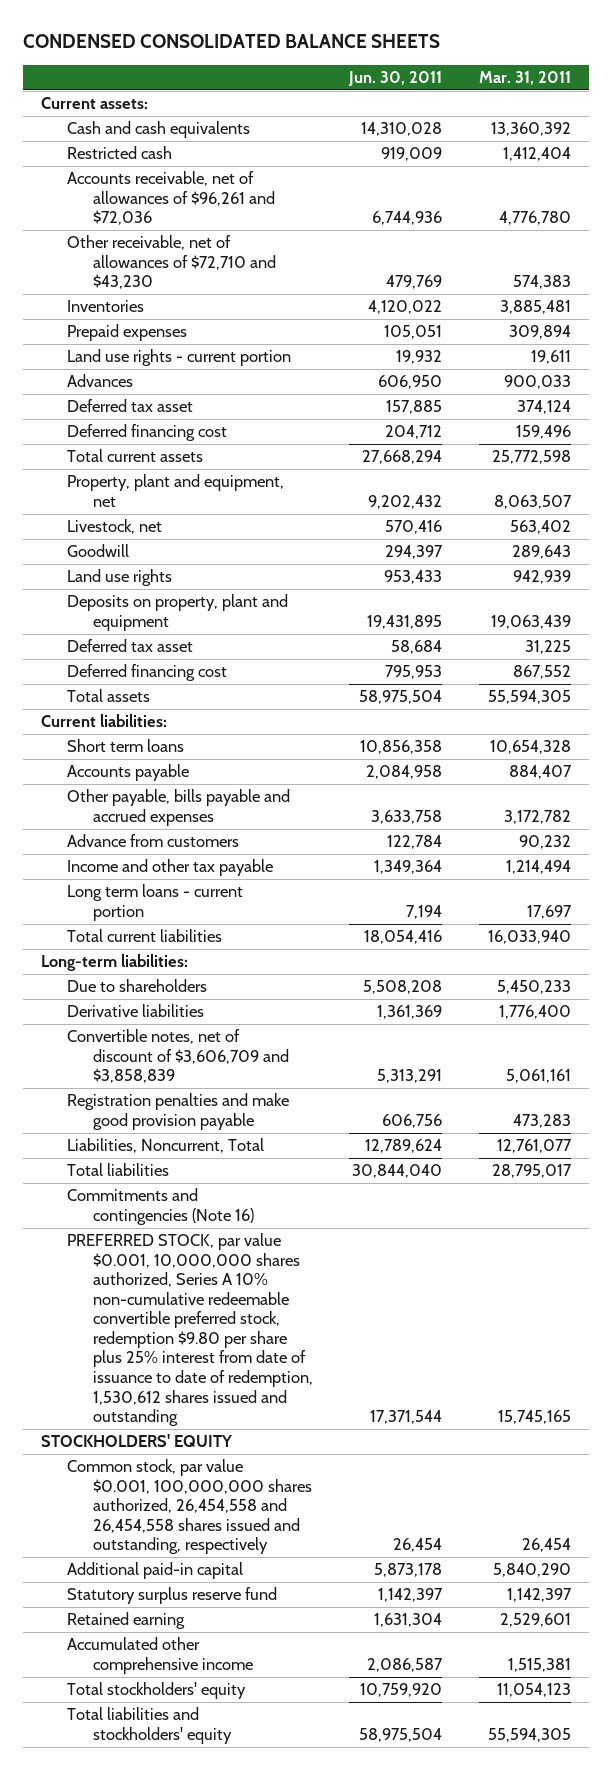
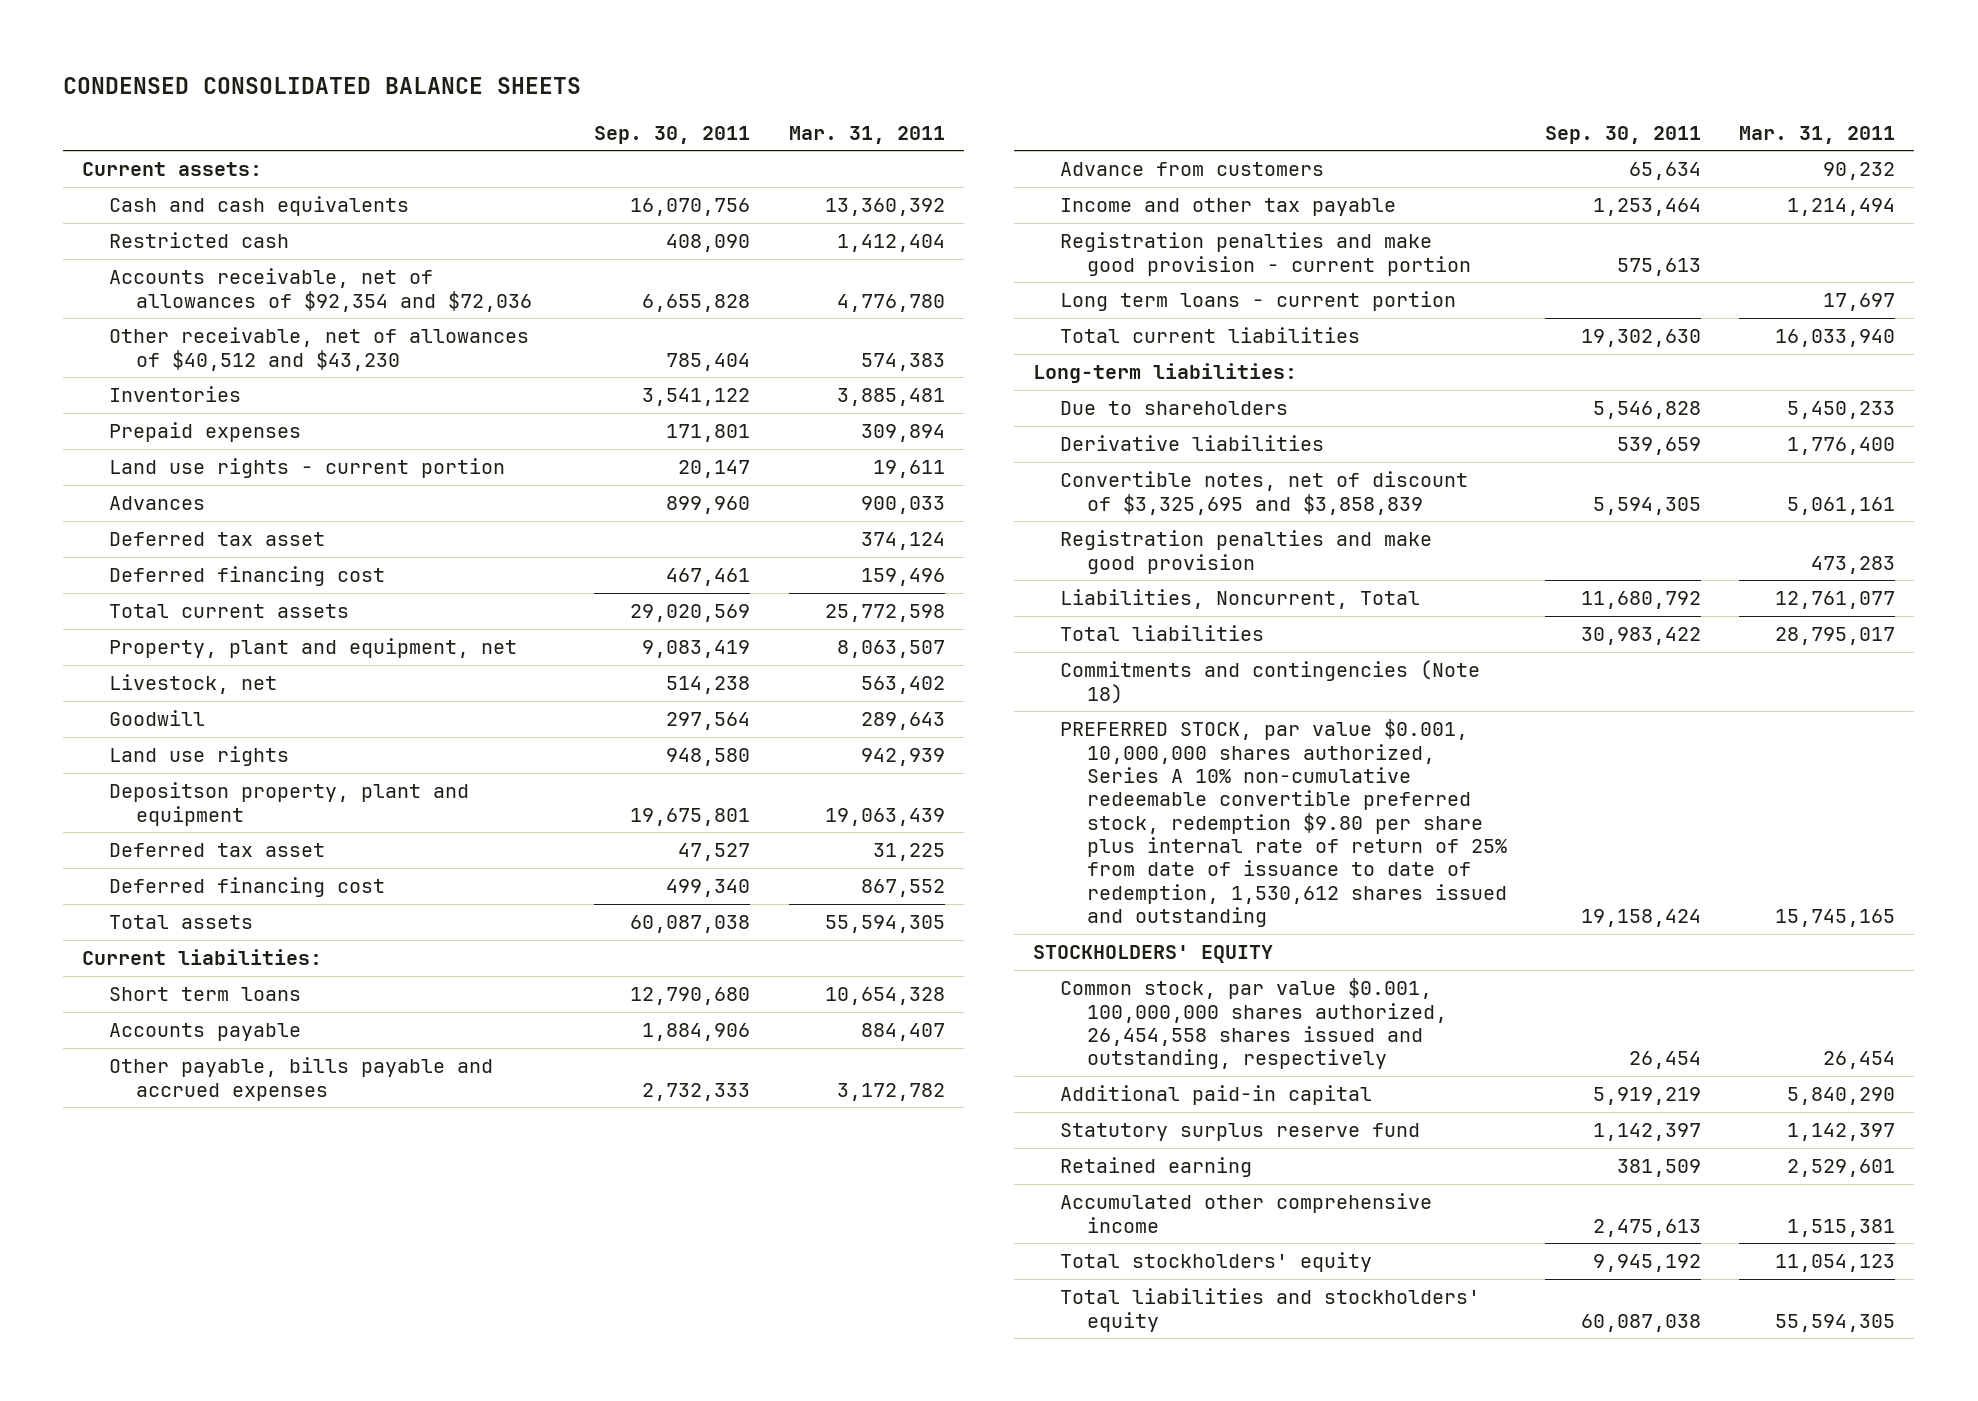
[348,71,443,87] Jun. 30, 2011 -> none
none -> [594,125,751,144] Sep. 30, 2011
[67,171,275,226] Accounts receivable, net of allowances of $96,261 and $72,036 -> [109,268,533,312] Accounts receivable, net of allowances of $92,354 and $72,036
[67,235,276,290] Other receivable, net of allowances of $72,710 and $43,230 -> [109,327,530,371] Other receivable, net of allowances of $40,512 and $43,230
[67,594,289,631] Deposits on property, plant and equipment -> [109,782,470,826] Depositson property, plant and equipment
none -> [1060,232,1472,276] Registration penalties and make good provision - current portion
[67,1029,289,1084] Convertible notes, net of discount of $3,606,709 and $3,858,839 -> [1060,471,1469,515] Convertible notes, net of discount of $3,325,695 and $3,858,839
[67,1093,290,1130] Registration penalties and make good provision payable -> [1060,530,1433,574] Registration penalties and make good provision
[67,1188,254,1225] Commitments and contingencies (Note 16) -> [1060,660,1481,704] Commitments and contingencies (Note 18)
[67,1233,313,1427] PREFERRED STOCK, par value $0.001, 10,000,000 shares authorized, Series A 10% non-cumulative redeemable convertible preferred stock, redemption $9.80 per share plus 25% interest from date of issuance to date of redemption, 1,530,612 shares issued and outstanding -> [1060,719,1508,928] PREFERRED STOCK, par value $0.001, 10,000,000 shares authorized, Series A 10% non-cumulative redeemable convertible preferred stock, redemption $9.80 per share plus internal rate of return of 25% from date of issuance to date of redemption, 1,530,612 shares issued and outstanding
[67,1459,312,1555] Common stock, par value $0.001, 100,000,000 shares authorized, 26,454,558 and 26,454,558 shares issued and outstanding, respectively -> [1060,978,1448,1070] Common stock, par value $0.001, 100,000,000 shares authorized, 26,454,558 shares issued and outstanding, respectively

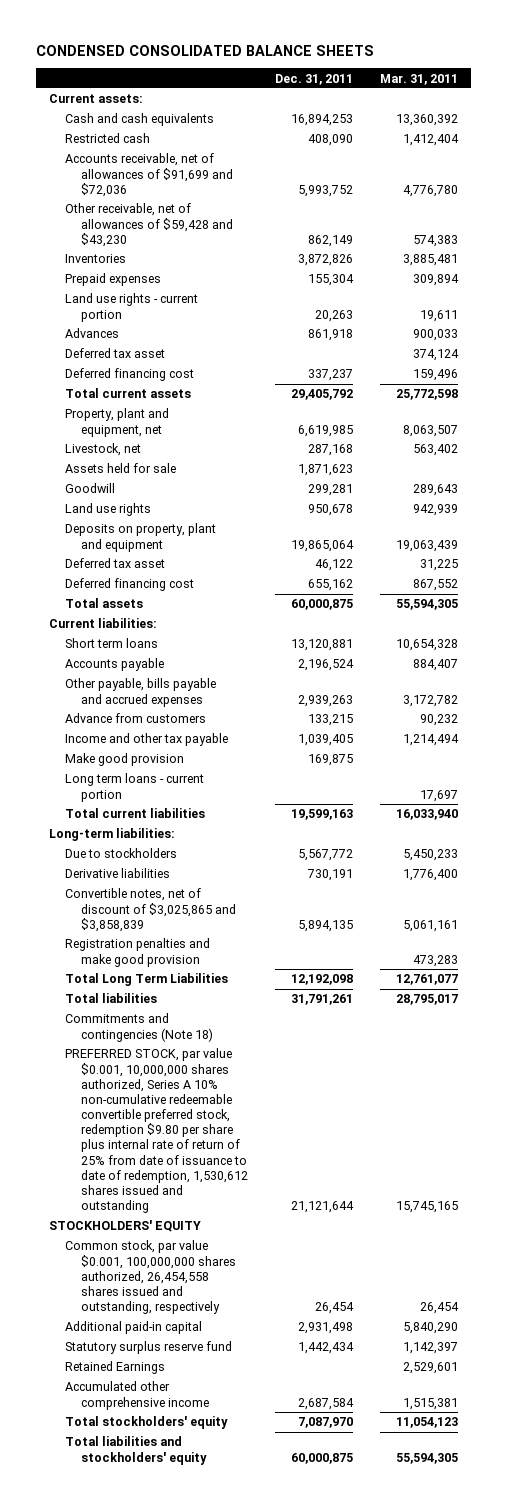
[594,125,751,144] Sep. 30, 2011 -> none
none -> [274,73,353,85] Dec. 31, 2011
[109,268,533,312] Accounts receivable, net of allowances of $92,354 and $72,036 -> [65,153,234,197] Accounts receivable, net of allowances of $91,699 and $72,036
[109,327,530,371] Other receivable, net of allowances of $40,512 and $43,230 -> [65,203,234,247] Other receivable, net of allowances of $59,428 and $43,230
none -> [65,463,177,474] Assets held for sale
[109,782,470,826] Depositson property, plant and equipment -> [65,523,217,552] Deposits on property, plant and equipment
[1060,232,1472,276] Registration penalties and make good provision - current portion -> [65,753,185,767] Make good provision
[1060,401,1289,416] Due to shareholders -> [65,848,178,859] Due to stockholders
[1060,471,1469,515] Convertible notes, net of discount of $3,325,695 and $3,858,839 -> [65,888,237,932] Convertible notes, net of discount of $3,025,865 and $3,858,839
[1060,589,1421,610] Liabilities, Noncurrent, Total -> [65,973,229,987] Total Long Term Liabilities
[1060,1157,1253,1178] Retained earning -> [65,1361,166,1375] Retained Earnings

